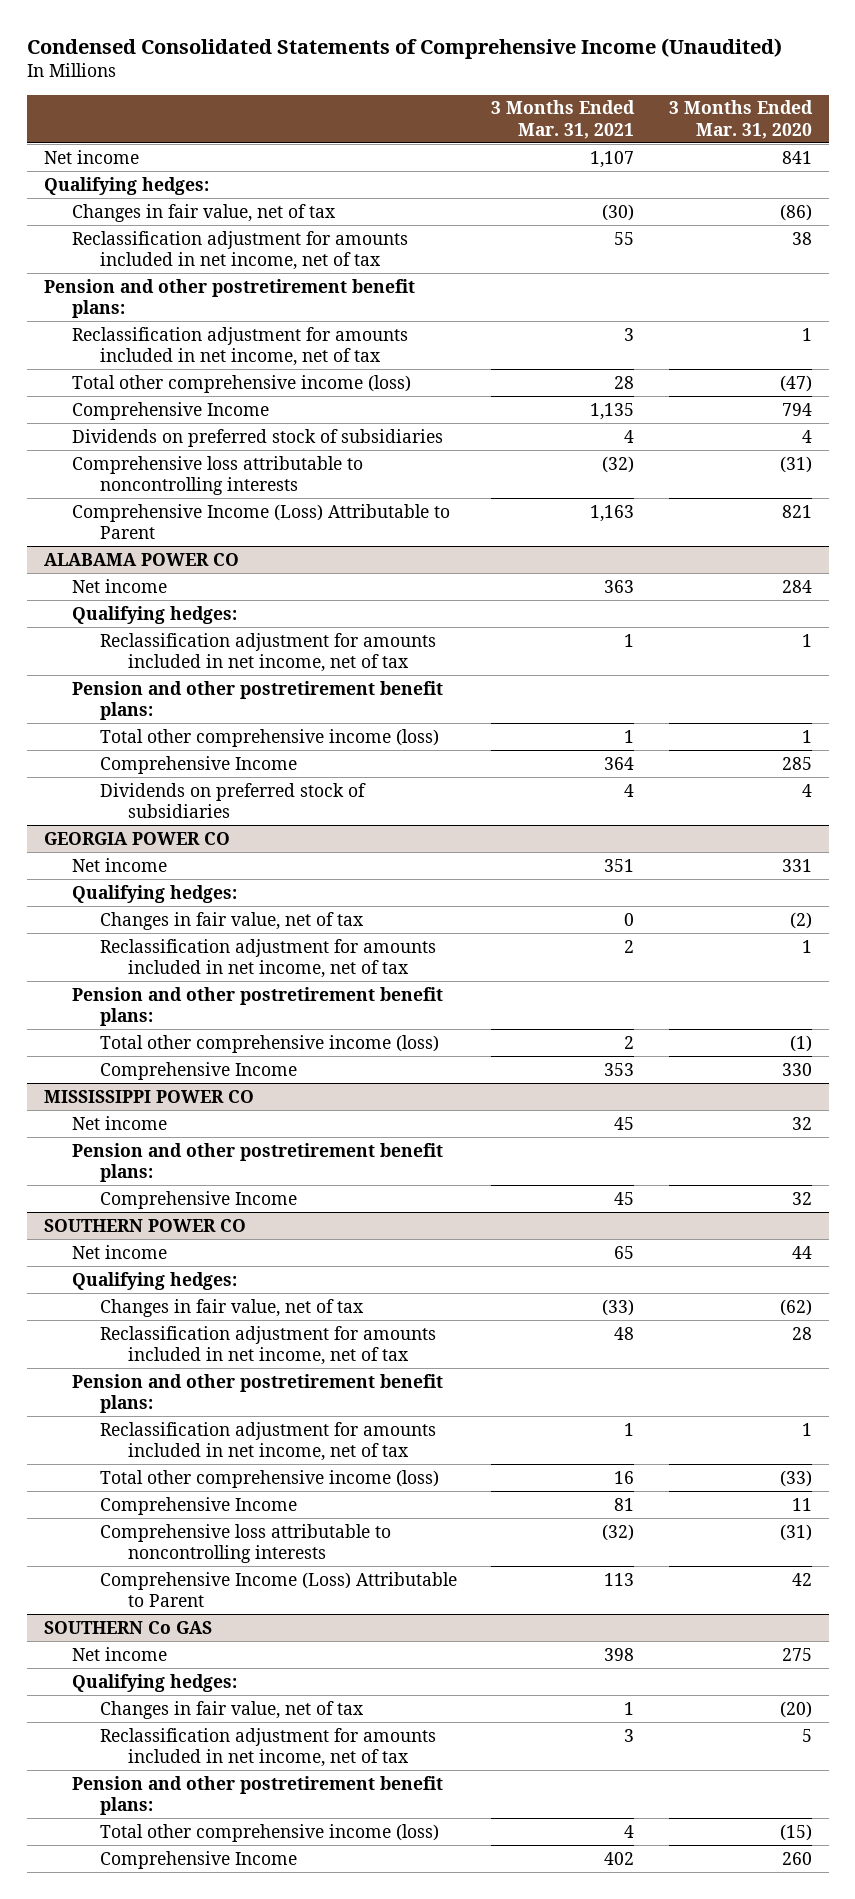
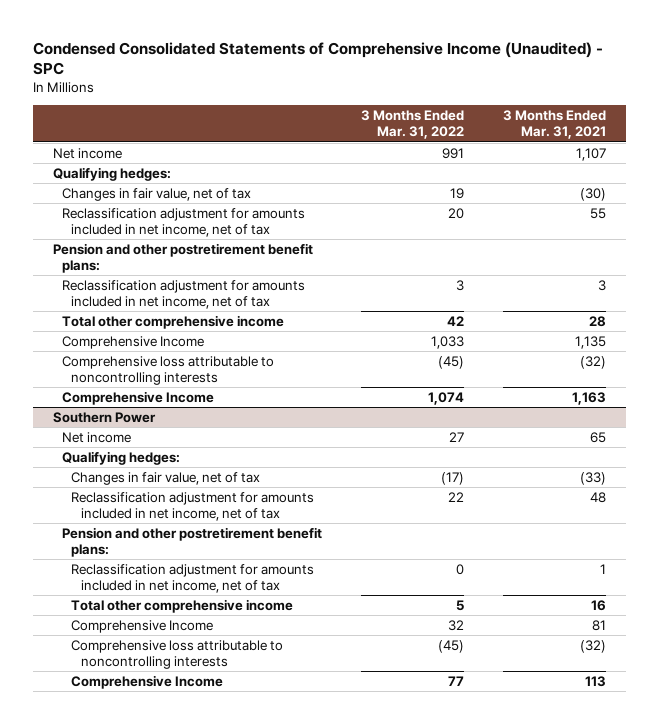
[26,37,782,59] Condensed Consolidated Statements of Comprehensive Income (Unaudited) -> [33,41,604,76] Condensed Consolidated Statements of Comprehensive Income (Unaudited) - SPC
[668,100,813,139] 3 Months Ended Mar. 31, 2020 -> none
none -> [361,110,465,140] 3 Months Ended Mar. 31, 2022
[71,374,411,393] Total other comprehensive income (loss) -> [62,314,285,329] Total other comprehensive income
[71,428,443,447] Dividends on preferred stock of subsidiaries -> none
[43,552,239,566] ALABAMA POWER CO -> none
[71,578,167,593] Net income -> none
[71,605,237,624] Qualifying hedges: -> none
[99,632,436,672] Reclassification adjustment for amounts included in net income, net of tax -> none
[71,680,443,720] Pension and other postretirement benefit plans: -> none
[99,728,439,747] Total other comprehensive income (loss) -> none
[99,755,297,774] Comprehensive Income -> none
[99,782,366,818] Dividends on preferred stock of subsidiaries -> none
[43,831,230,845] GEORGIA POWER CO -> none
[71,857,167,872] Net income -> none
[71,884,237,903] Qualifying hedges: -> none
[99,911,364,930] Changes in fair value, net of tax -> none
[99,938,436,978] Reclassification adjustment for amounts included in net income, net of tax -> none
[71,986,443,1026] Pension and other postretirement benefit plans: -> none
[99,1034,439,1053] Total other comprehensive income (loss) -> none
[99,1061,297,1080] Comprehensive Income -> none
[43,1089,254,1103] MISSISSIPPI POWER CO -> none
[71,1115,167,1130] Net income -> none
[71,1142,443,1182] Pension and other postretirement benefit plans: -> none
[99,1190,297,1209] Comprehensive Income -> none
[71,503,450,539] Comprehensive Income (Loss) Attributable to Parent -> [62,390,215,405] Comprehensive Income
[43,1218,246,1232] SOUTHERN POWER CO -> [52,411,156,423] Southern Power
[99,1469,439,1488] Total other comprehensive income (loss) -> [71,598,294,613] Total other comprehensive income
[43,1620,212,1634] SOUTHERN Co GAS -> none
[71,1646,167,1661] Net income -> none
[71,1673,237,1692] Qualifying hedges: -> none
[99,1700,364,1719] Changes in fair value, net of tax -> none
[99,1727,436,1767] Reclassification adjustment for amounts included in net income, net of tax -> none
[71,1775,443,1815] Pension and other postretirement benefit plans: -> none
[99,1823,439,1842] Total other comprehensive income (loss) -> none
[99,1850,297,1869] Comprehensive Income -> none
[99,1571,457,1607] Comprehensive Income (Loss) Attributable to Parent -> [71,674,224,689] Comprehensive Income

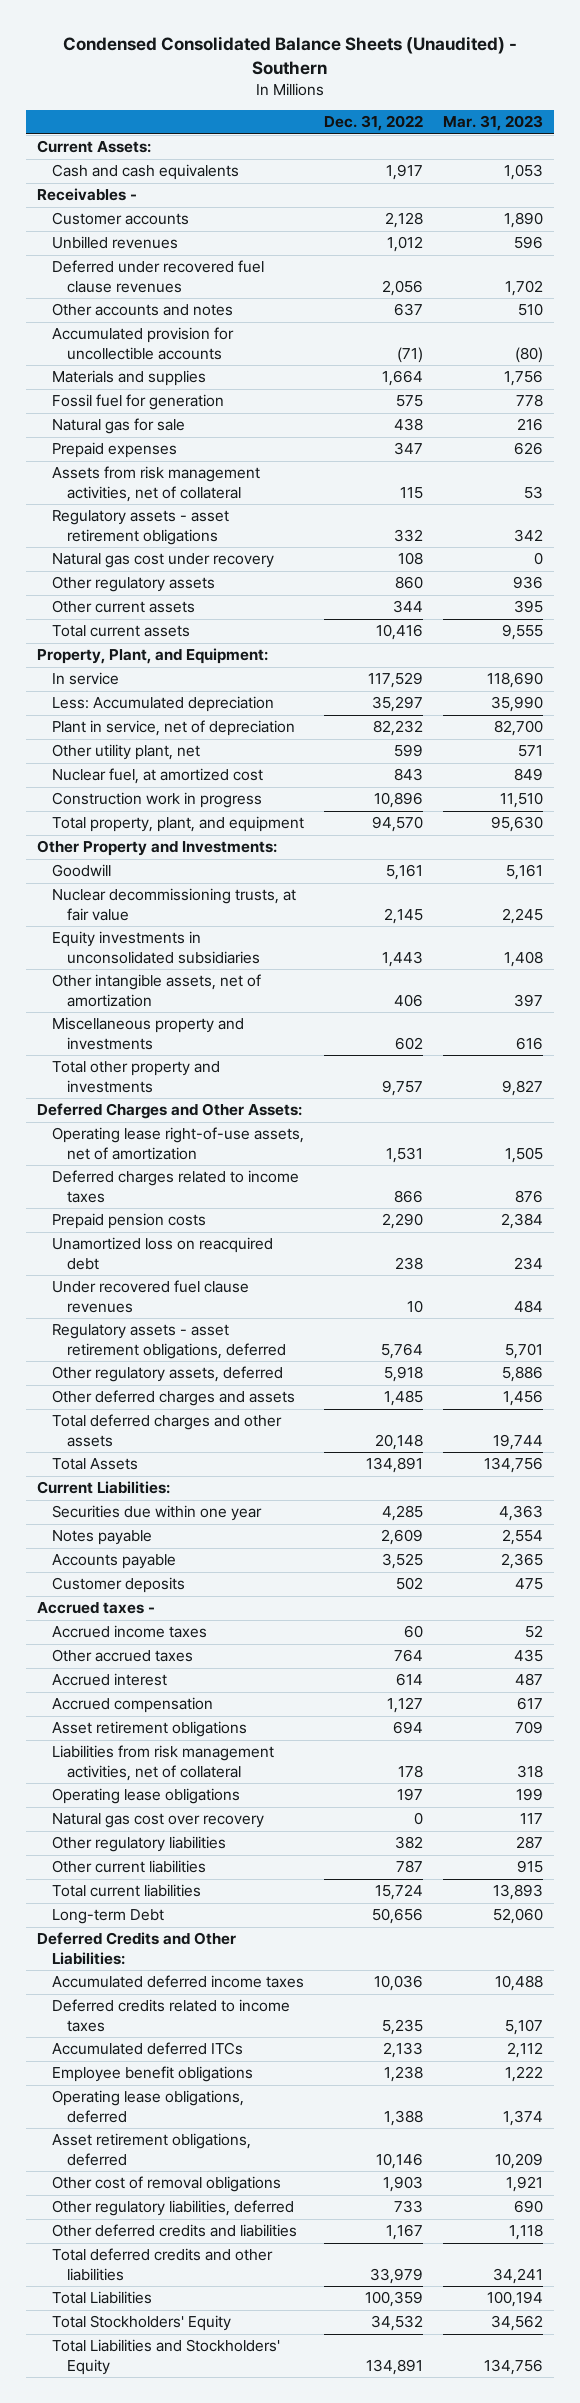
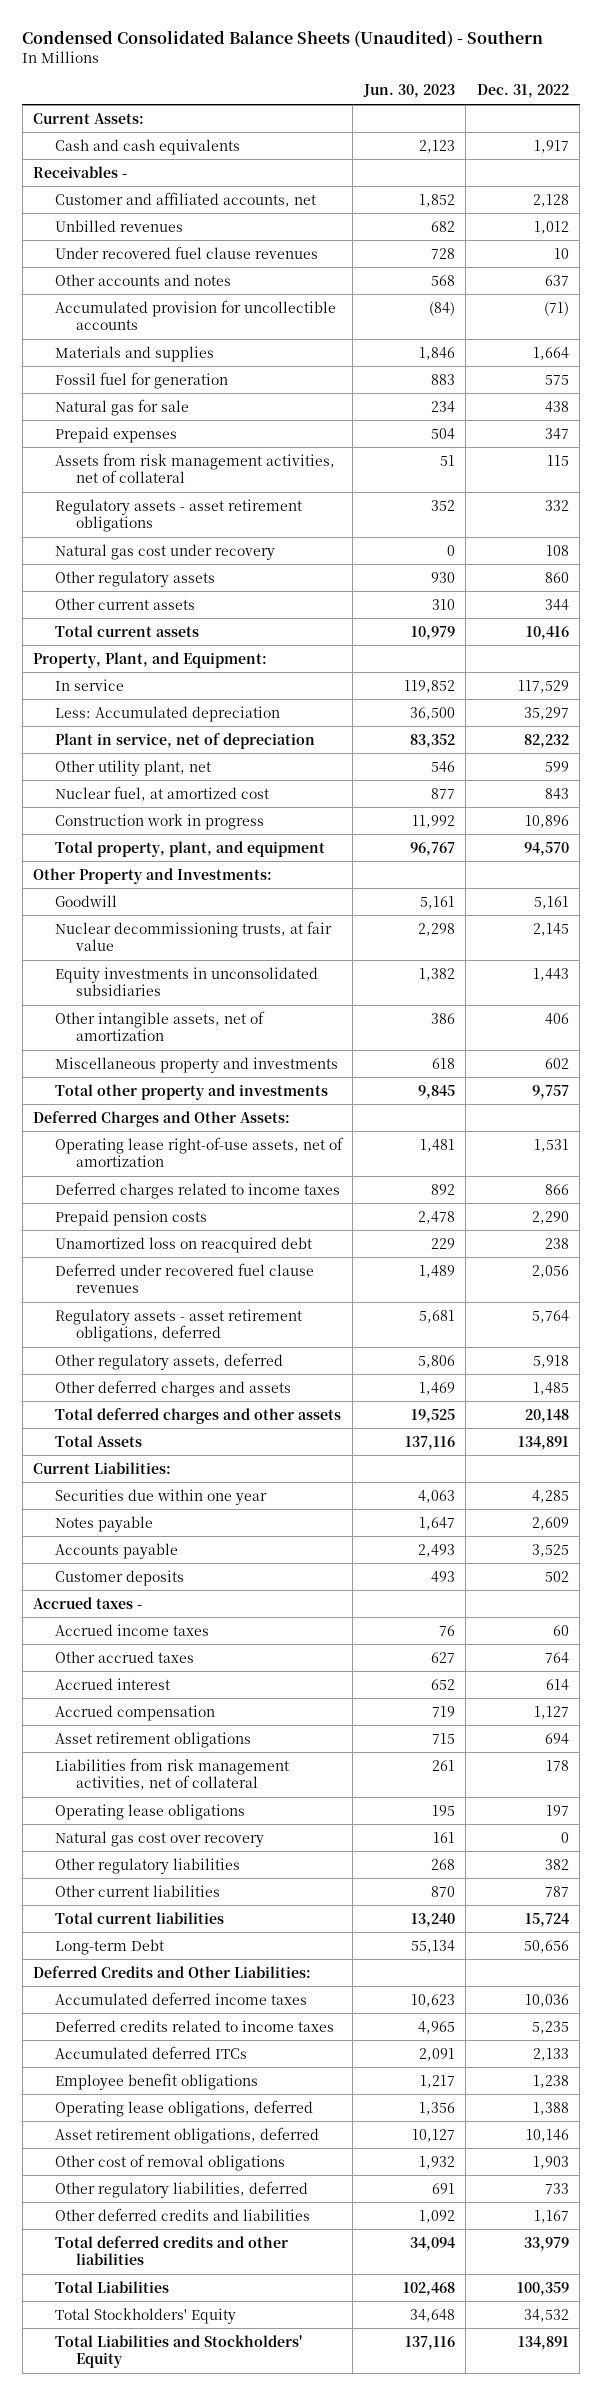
[443,115,544,132] Mar. 31, 2023 -> none
none -> [362,84,455,99] Jun. 30, 2023
[51,212,189,226] Customer accounts -> [54,191,316,207] Customer and affiliated accounts, net
[51,1280,249,1313] Under recovered fuel clause revenues -> [54,245,318,259] Under recovered fuel clause revenues
[51,260,264,293] Deferred under recovered fuel clause revenues -> [54,1262,314,1293] Deferred under recovered fuel clause revenues

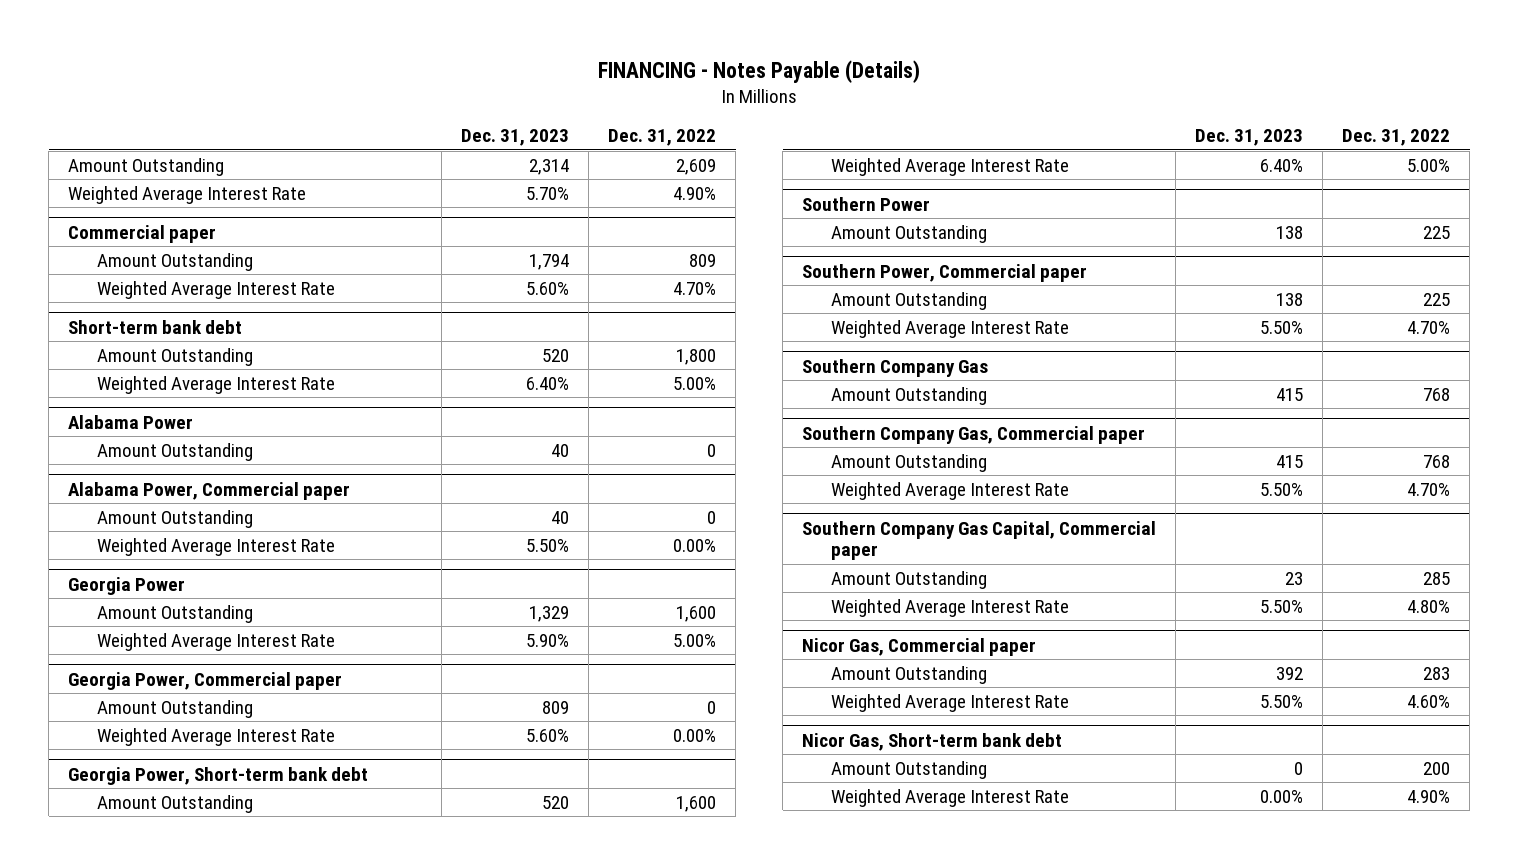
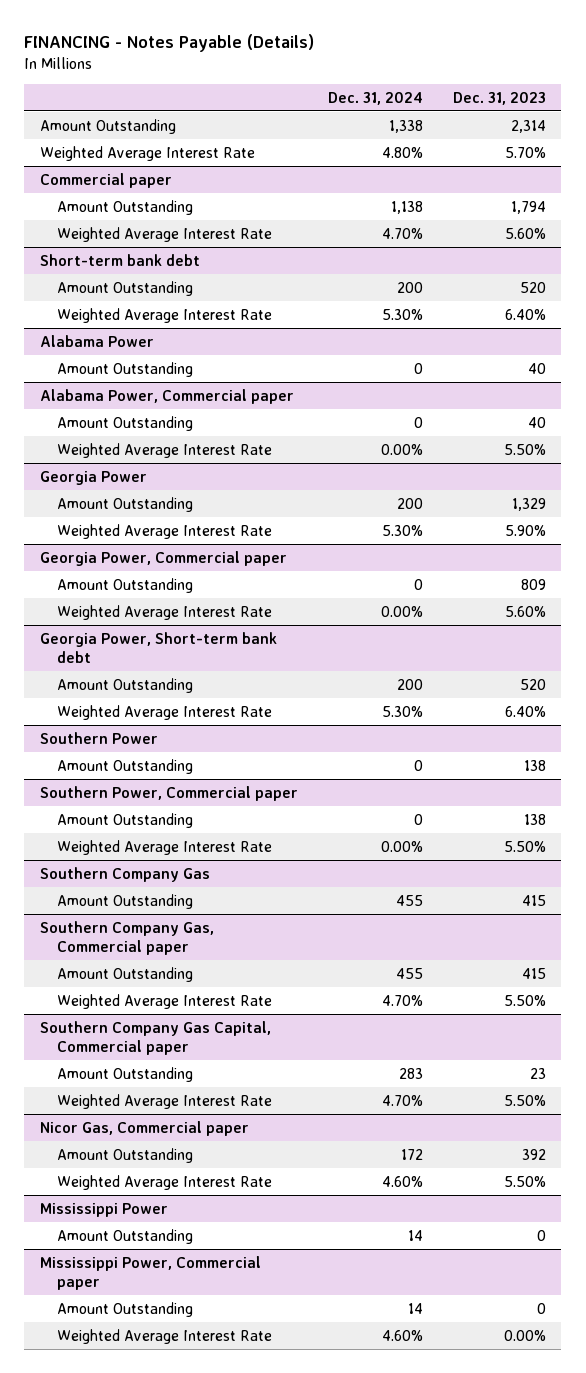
[608,129,717,147] Dec. 31, 2022 -> none
none -> [327,91,423,105] Dec. 31, 2024
[802,732,1063,751] Nicor Gas, Short-term bank debt -> none
none -> [39,1202,168,1217] Mississippi Power
none -> [39,1255,261,1290] Mississippi Power, Commercial paper
none -> [56,1301,193,1317] Amount Outstanding

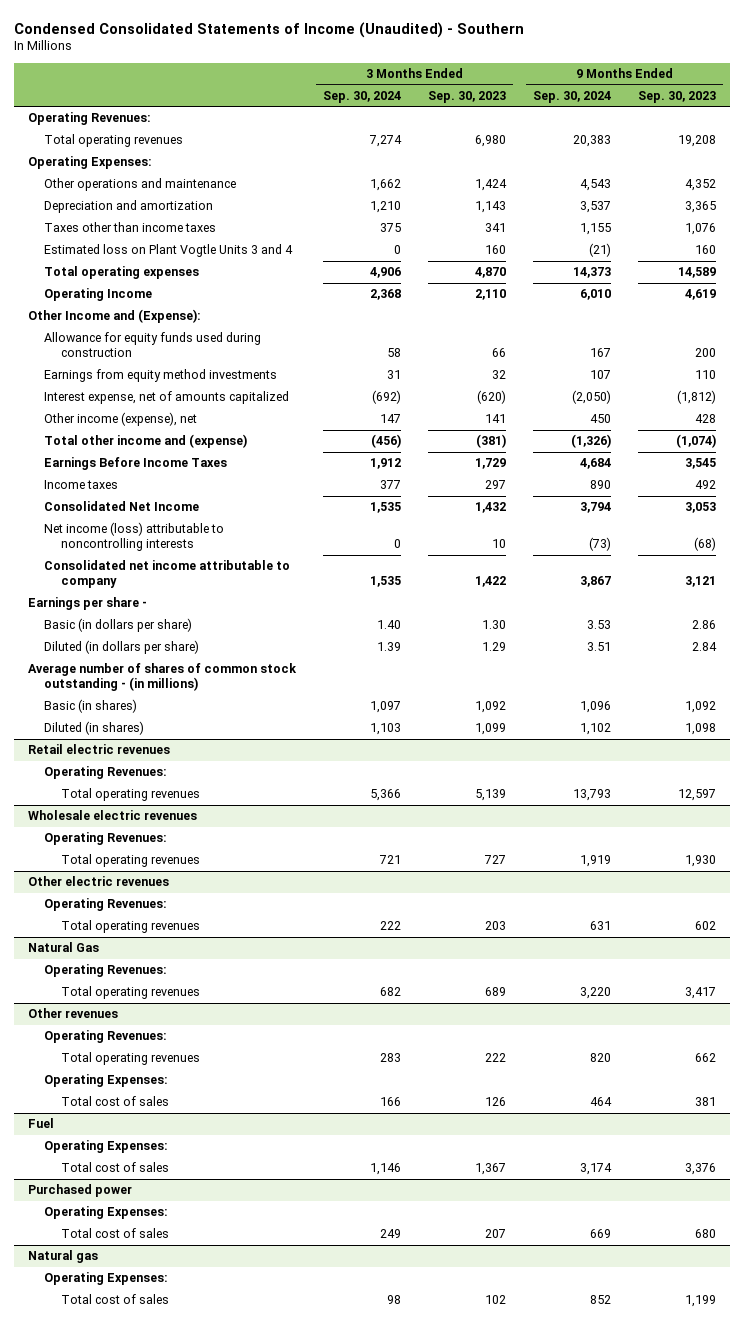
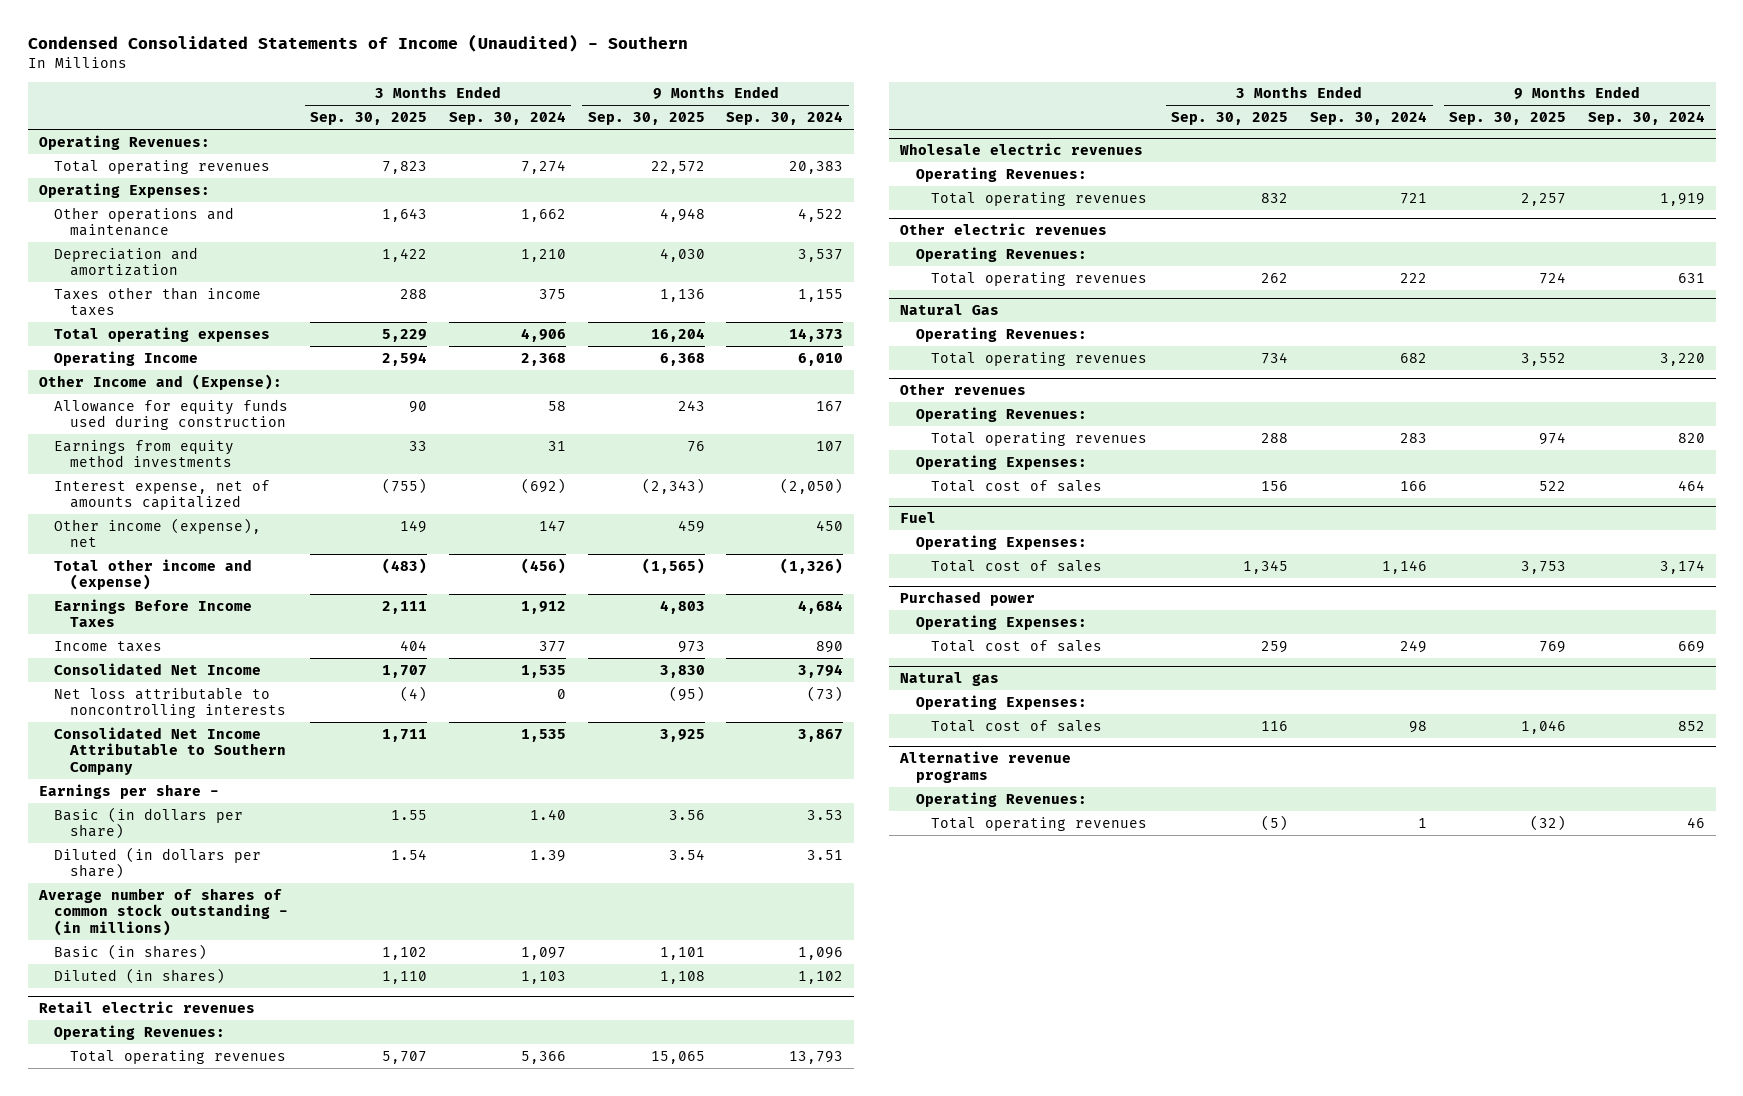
[428,90,507,103] Sep. 30, 2023 -> none
[638,90,717,103] Sep. 30, 2023 -> none
none -> [310,112,428,126] Sep. 30, 2025
none -> [587,112,705,126] Sep. 30, 2025
[580,179,612,192] 4,543 -> [798,207,844,222] 4,522
[44,244,294,258] Estimated loss on Plant Vogtle Units 3 and 4 -> none
[44,522,225,552] Net income (loss) attributable to noncontrolling interests -> [54,686,287,719] Net loss attributable to noncontrolling interests
[44,560,291,589] Consolidated net income attributable to company -> [54,726,287,776] Consolidated Net Income Attributable to Southern Company
none -> [898,751,1071,783] Alternative revenue programs
none -> [915,791,1087,807] Operating Revenues:
none -> [931,816,1148,831] Total operating revenues

